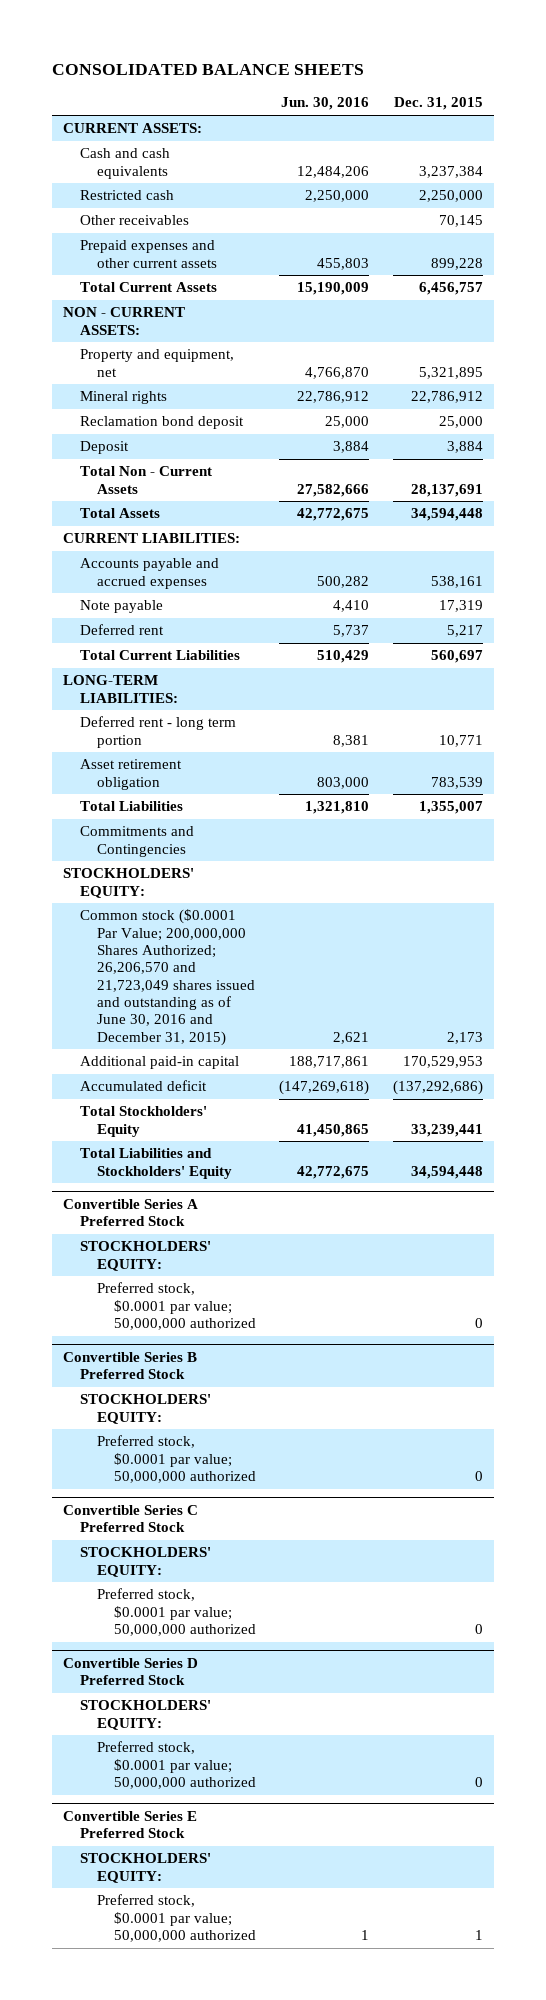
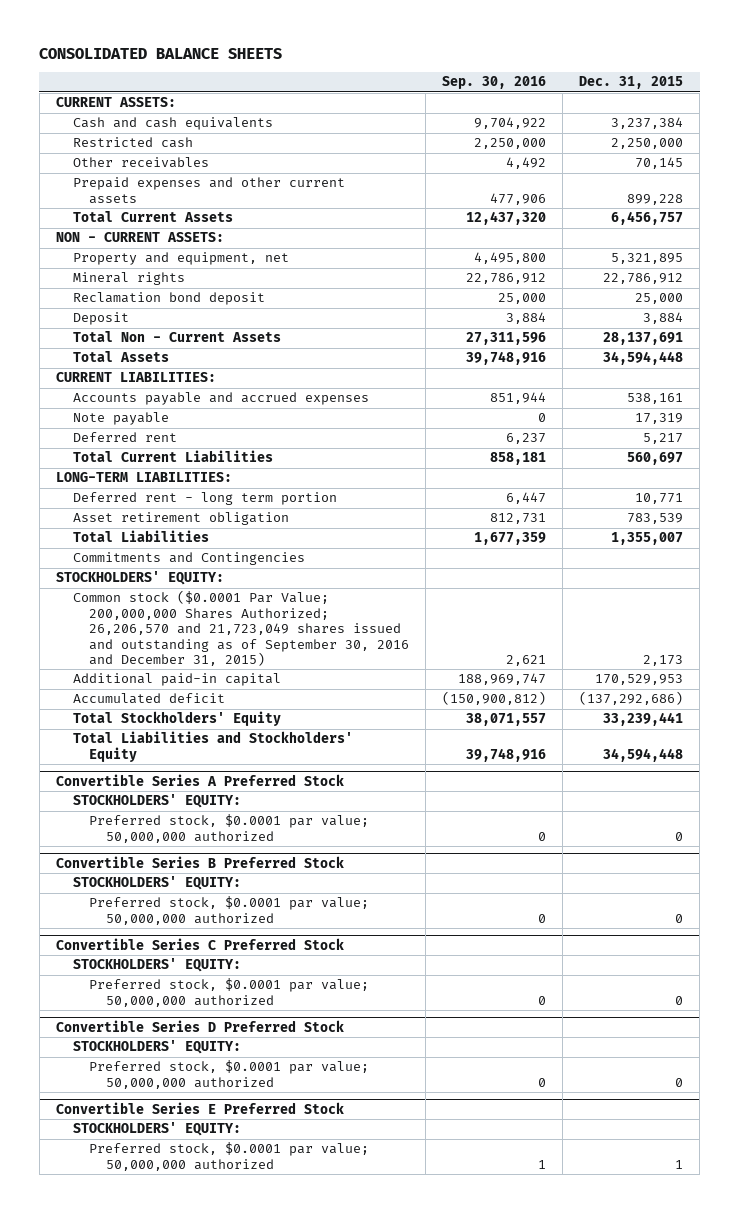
[281,97,370,111] Jun. 30, 2016 -> none
none -> [442,76,547,90] Sep. 30, 2016
[80,909,256,1046] Common stock ($0.0001 Par Value; 200,000,000 Shares Authorized; 26,206,570 and 21,723,049 shares issued and outstanding as of June 30, 2016 and December 31, 2015) -> [72,590,410,667] Common stock ($0.0001 Par Value; 200,000,000 Shares Authorized; 26,206,570 and 21,723,049 shares issued and outstanding as of September 30, 2016 and December 31, 2015)

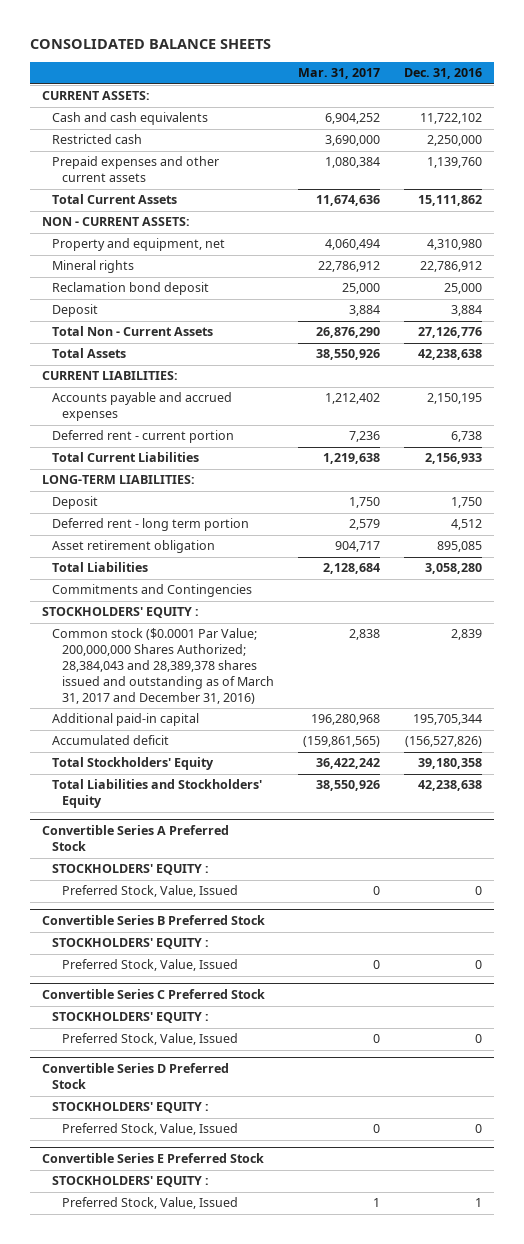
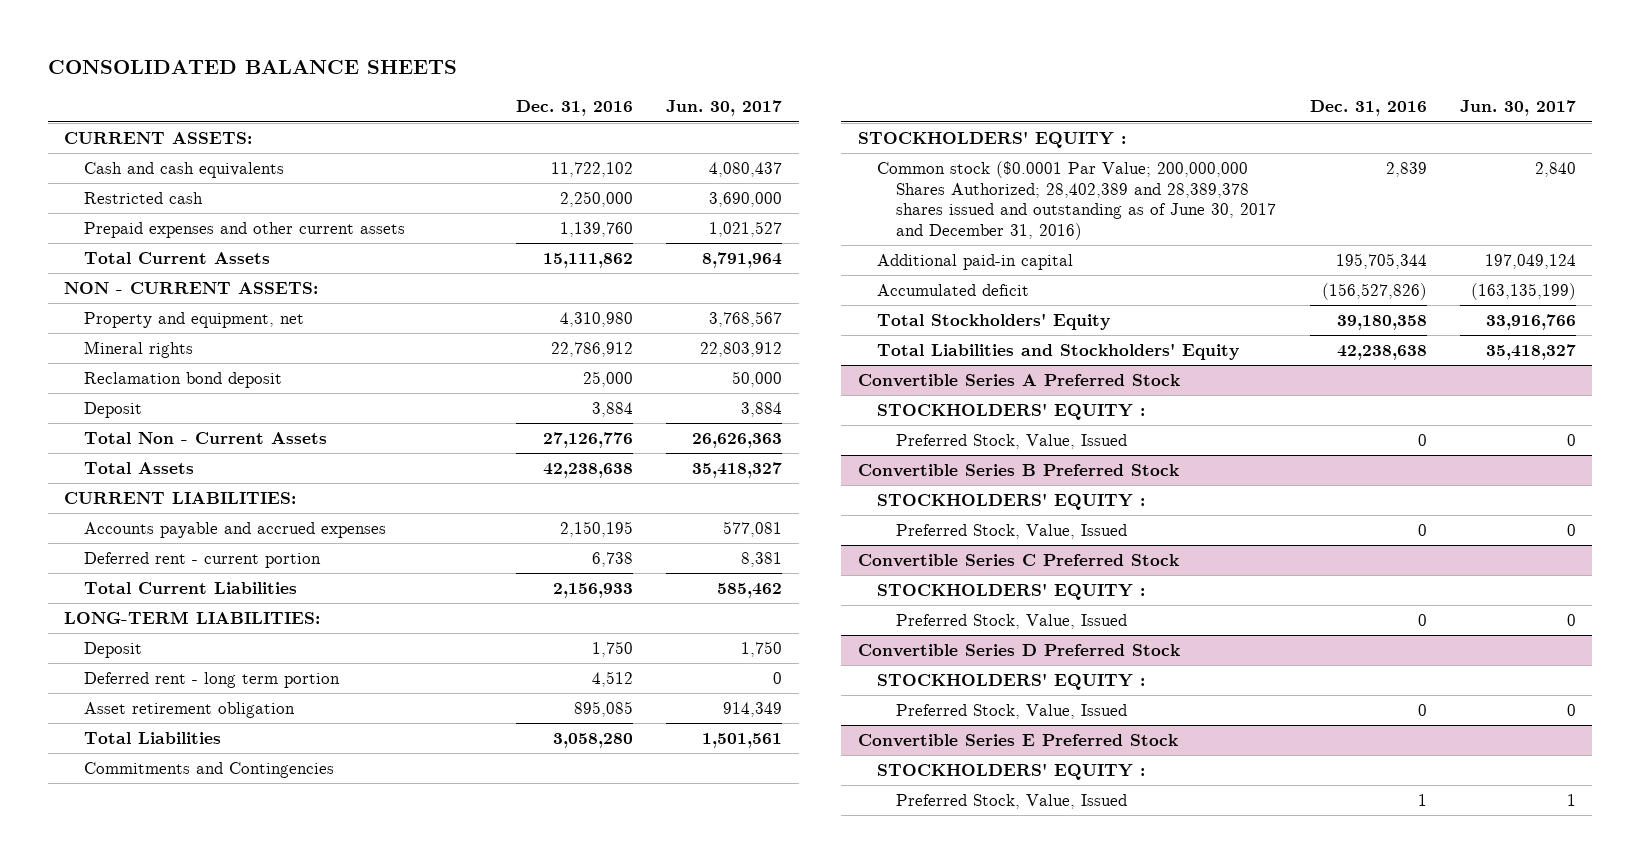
[298,68,381,80] Mar. 31, 2017 -> none
none -> [666,100,783,117] Jun. 30, 2017
[52,628,275,704] Common stock ($0.0001 Par Value; 200,000,000 Shares Authorized; 28,384,043 and 28,389,378 shares issued and outstanding as of March 31, 2017 and December 31, 2016) -> [877,161,1277,240] Common stock ($0.0001 Par Value; 200,000,000 Shares Authorized; 28,402,389 and 28,389,378 shares issued and outstanding as of June 30, 2017 and December 31, 2016)

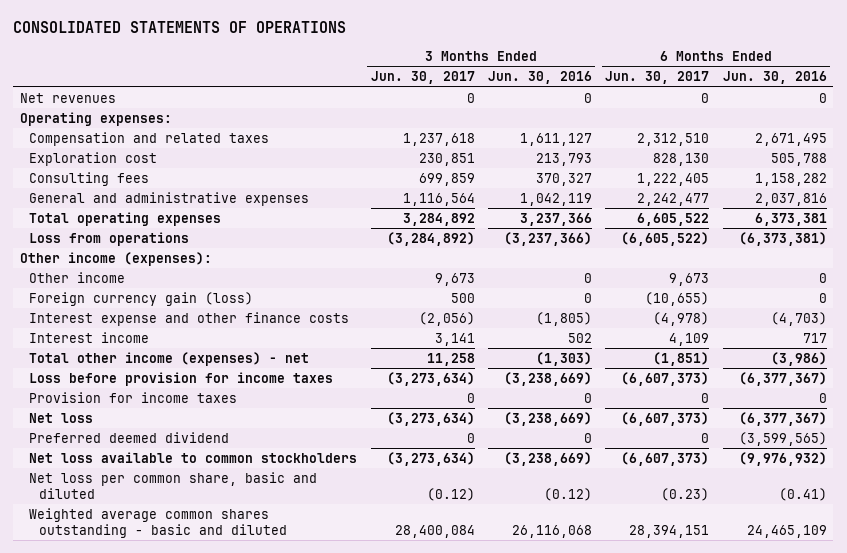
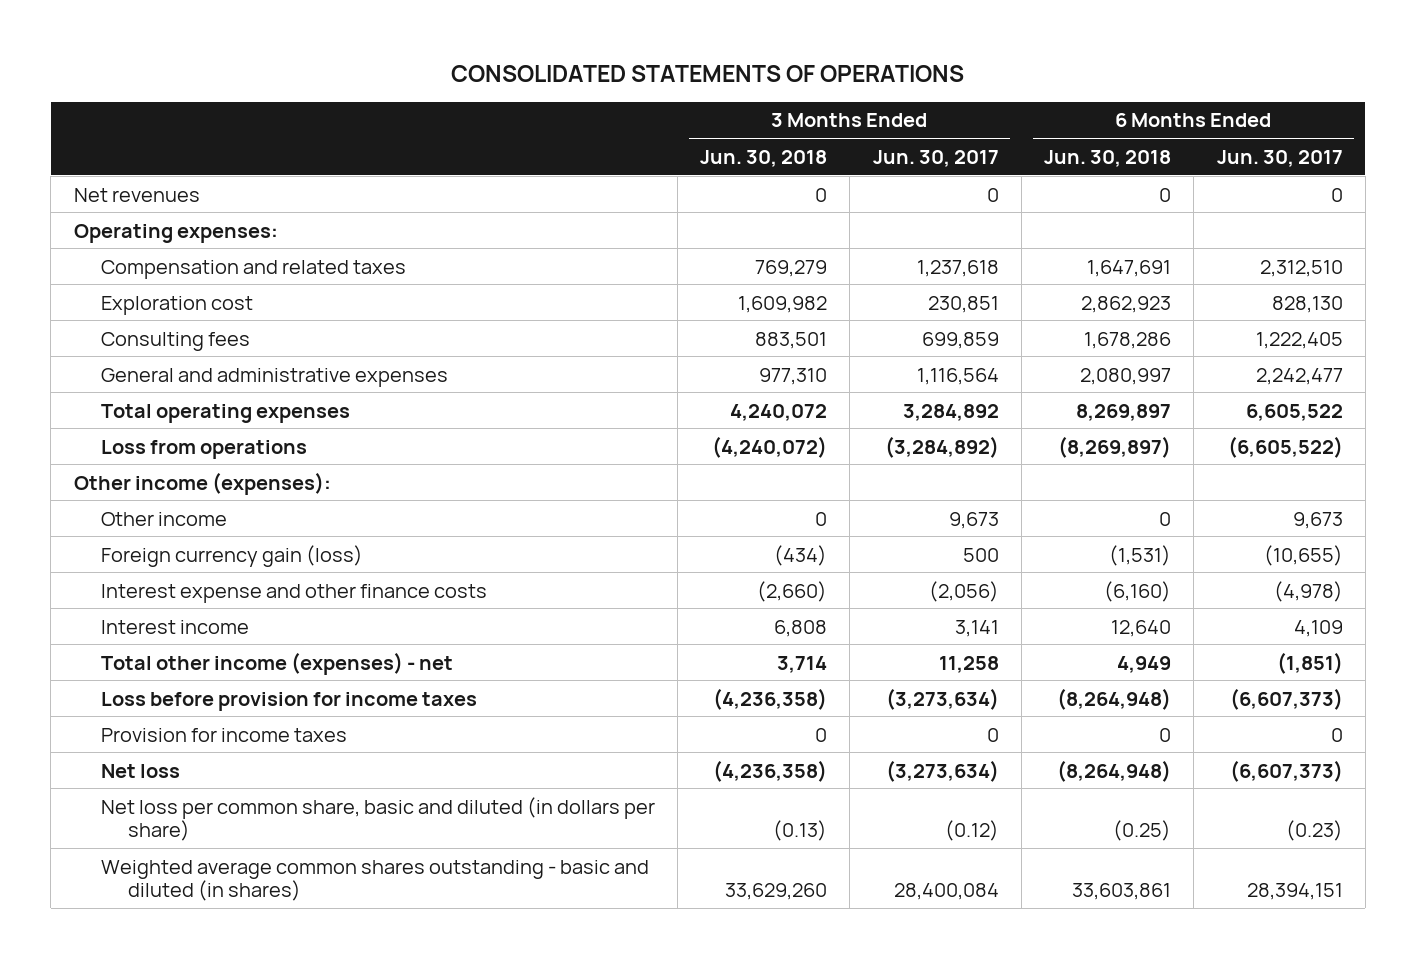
[488,71,593,85] Jun. 30, 2016 -> none
[722,71,827,85] Jun. 30, 2016 -> none
none -> [700,149,828,167] Jun. 30, 2018
none -> [1044,149,1172,167] Jun. 30, 2018
[29,431,230,443] Preferred deemed dividend -> none
[29,451,358,463] Net loss available to common stockholders -> none
[29,471,318,499] Net loss per common share, basic and diluted -> [100,796,655,842] Net loss per common share, basic and diluted (in dollars per share)
[29,507,287,538] Weighted average common shares outstanding - basic and diluted -> [100,859,649,902] Weighted average common shares outstanding - basic and diluted (in shares)

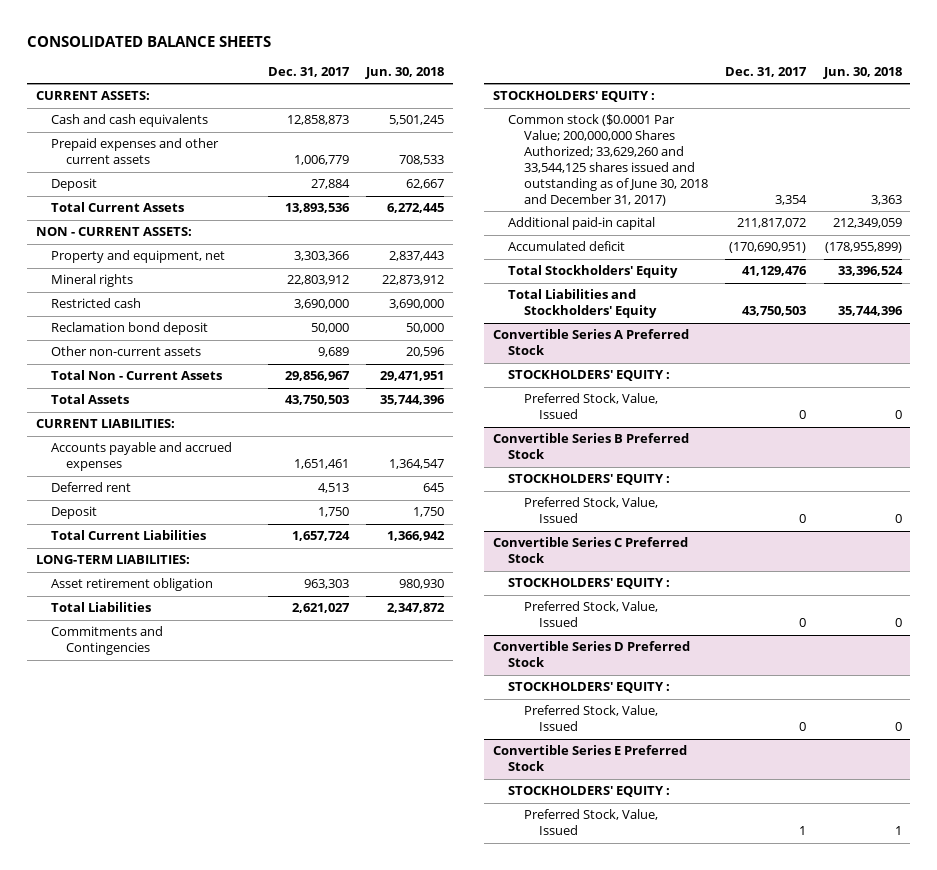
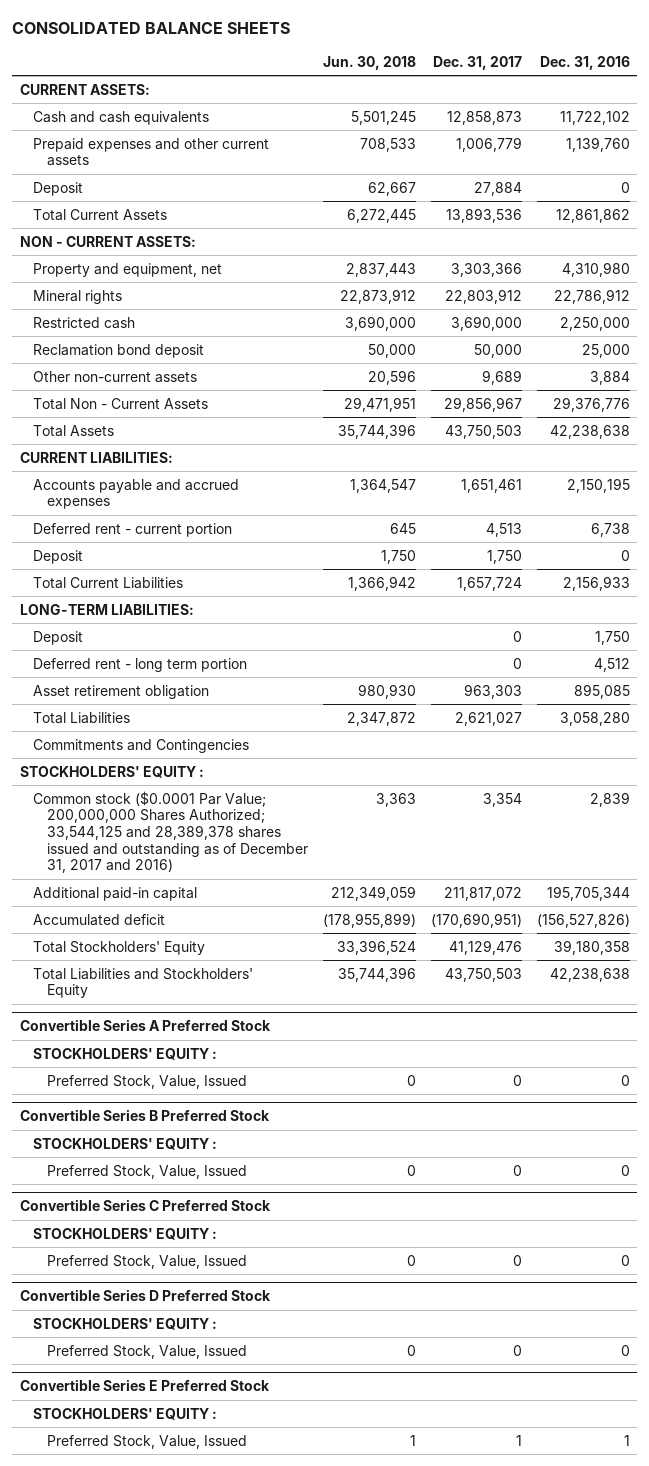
none -> [539,55,630,70] Dec. 31, 2016
[50,482,131,493] Deferred rent -> [33,522,233,537] Deferred rent - current portion
none -> [33,630,84,645] Deposit
none -> [33,657,248,672] Deferred rent - long term portion
[508,114,708,206] Common stock ($0.0001 Par Value; 200,000,000 Shares Authorized; 33,629,260 and 33,544,125 shares issued and outstanding as of June 30, 2018 and December 31, 2017) -> [33,790,308,874] Common stock ($0.0001 Par Value; 200,000,000 Shares Authorized; 33,544,125 and 28,389,378 shares issued and outstanding as of December 31, 2017 and 2016)

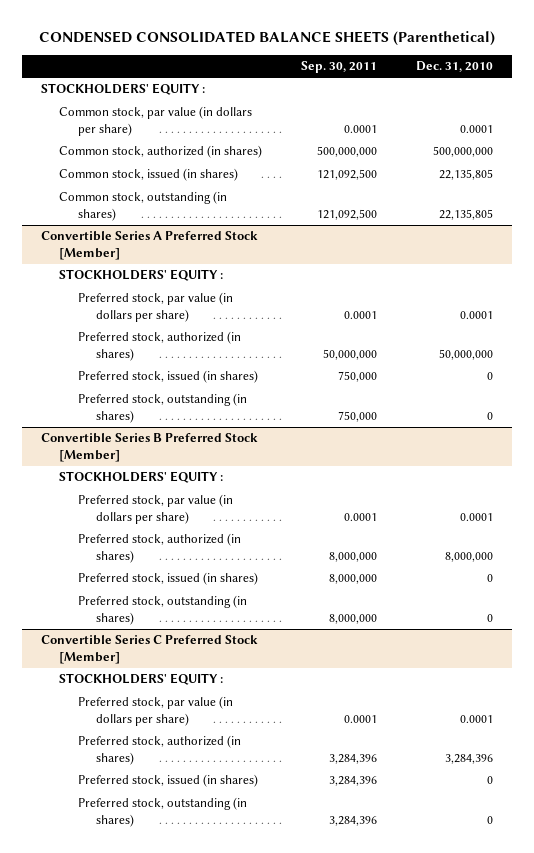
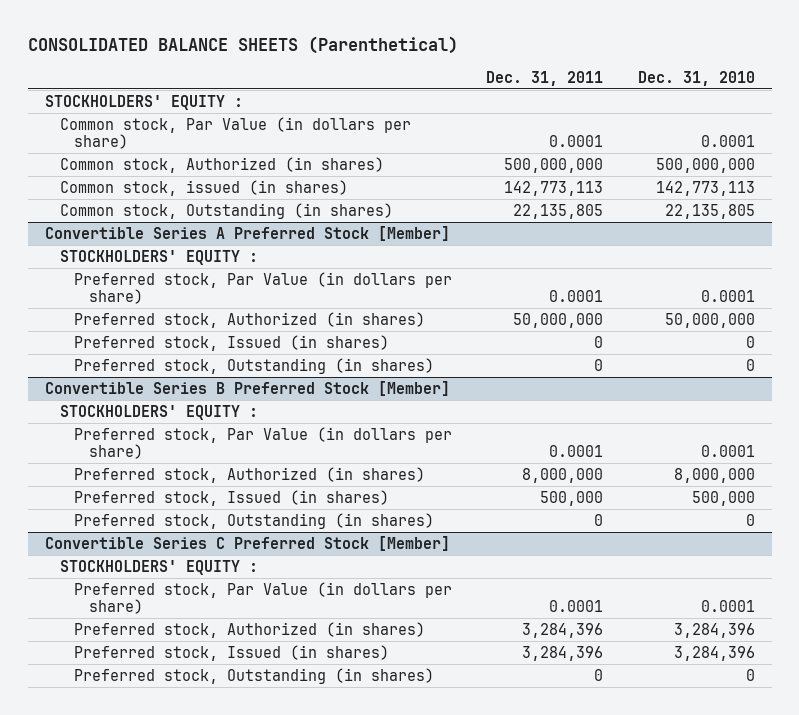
[39,31,496,47] CONDENSED CONSOLIDATED BALANCE SHEETS (Parenthetical) -> [27,35,458,54] CONSOLIDATED BALANCE SHEETS (Parenthetical)
[301,61,378,74] Sep. 30, 2011 -> none
none -> [486,70,604,86] Dec. 31, 2011
[59,106,253,136] Common stock, par value (in dollars per share) -> [59,116,411,150] Common stock, Par Value (in dollars per share)
[59,145,263,159] Common stock, authorized (in shares) -> [59,156,384,173] Common stock, Authorized (in shares)
[438,169,493,181] 22,135,805 -> [655,180,755,196] 142,773,113
[59,191,228,221] Common stock, outstanding (in shares) -> [59,202,393,219] Common stock, Outstanding (in shares)
[77,292,233,322] Preferred stock, par value (in dollars per share) -> [74,271,453,305] Preferred stock, Par Value (in dollars per share)
[77,331,241,361] Preferred stock, authorized (in shares) -> [74,311,426,328] Preferred stock, Authorized (in shares)
[77,370,258,384] Preferred stock, issued (in shares) -> [74,334,390,351] Preferred stock, Issued (in shares)
[77,393,247,423] Preferred stock, outstanding (in shares) -> [74,357,435,374] Preferred stock, Outstanding (in shares)
[77,494,233,524] Preferred stock, par value (in dollars per share) -> [74,426,453,460] Preferred stock, Par Value (in dollars per share)
[77,533,241,563] Preferred stock, authorized (in shares) -> [74,466,426,483] Preferred stock, Authorized (in shares)
[77,572,258,586] Preferred stock, issued (in shares) -> [74,489,390,506] Preferred stock, Issued (in shares)
[486,574,493,583] 0 -> [691,490,755,506] 500,000
[77,595,247,625] Preferred stock, outstanding (in shares) -> [74,512,435,529] Preferred stock, Outstanding (in shares)
[77,696,233,726] Preferred stock, par value (in dollars per share) -> [74,581,453,615] Preferred stock, Par Value (in dollars per share)
[77,735,241,765] Preferred stock, authorized (in shares) -> [74,621,426,638] Preferred stock, Authorized (in shares)
[77,774,258,788] Preferred stock, issued (in shares) -> [74,644,390,661] Preferred stock, Issued (in shares)
[486,776,493,785] 0 -> [673,645,755,661] 3,284,396
[77,797,247,827] Preferred stock, outstanding (in shares) -> [74,667,435,684] Preferred stock, Outstanding (in shares)

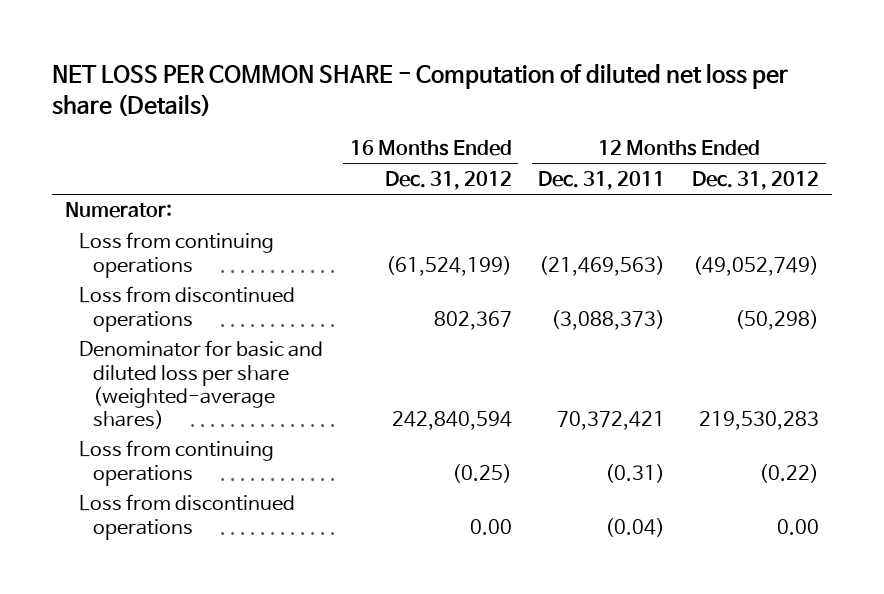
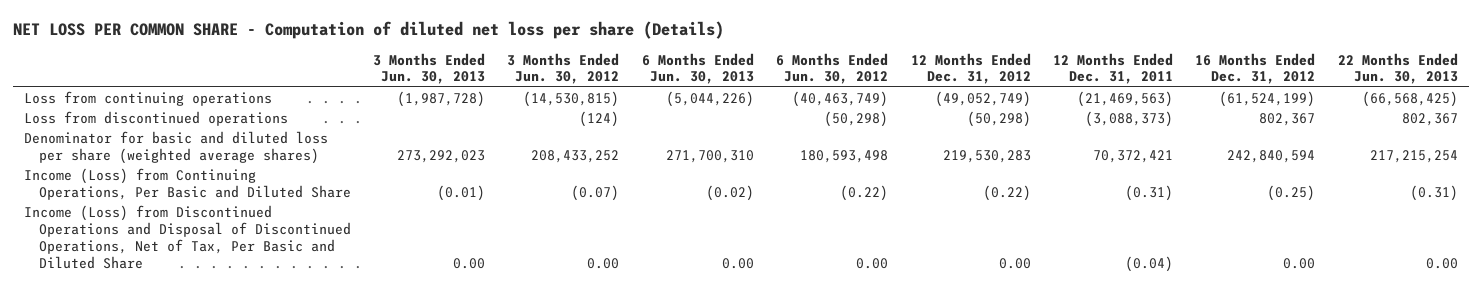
none -> [373,52,486,85] 3 Months Ended Jun. 30, 2013
none -> [507,52,620,85] 3 Months Ended Jun. 30, 2012
none -> [641,52,754,85] 6 Months Ended Jun. 30, 2013
none -> [776,52,889,85] 6 Months Ended Jun. 30, 2012
none -> [1337,52,1458,85] 22 Months Ended Jun. 30, 2013
[65,202,173,219] Numerator: -> none
[79,340,324,429] Denominator for basic and diluted loss per share (weighted-average shares) -> [24,131,329,164] Denominator for basic and diluted loss per share (weighted average shares)
[79,440,275,486] Loss from continuing operations -> [24,168,351,200] Income (Loss) from Continuing Operations, Per Basic and Diluted Share
[79,494,296,540] Loss from discontinued operations -> [24,205,351,269] Income (Loss) from Discontinued Operations and Disposal of Discontinued Operations, Net of Tax, Per Basic and Diluted Share

